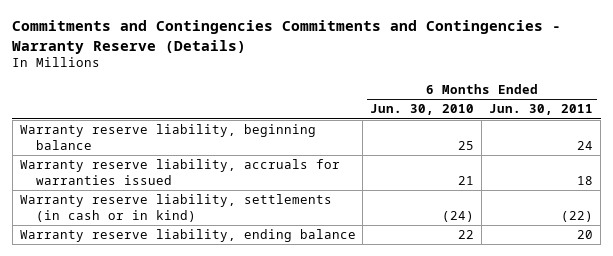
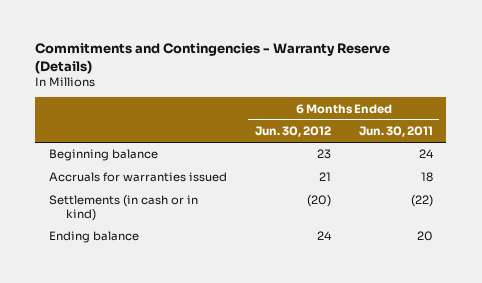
[12,20,562,54] Commitments and Contingencies Commitments and Contingencies - Warranty Reserve (Details) -> [35,43,391,74] Commitments and Contingencies - Warranty Reserve (Details)
[370,104,475,116] Jun. 30, 2010 -> none
none -> [254,126,331,138] Jun. 30, 2012
[19,124,316,150] Warranty reserve liability, beginning balance -> [49,149,159,162] Beginning balance
[19,159,340,185] Warranty reserve liability, accruals for warranties issued -> [49,172,228,183] Accruals for warranties issued
[19,194,332,222] Warranty reserve liability, settlements (in cash or in kind) -> [49,195,199,222] Settlements (in cash or in kind)
[19,229,356,243] Warranty reserve liability, ending balance -> [49,231,140,244] Ending balance

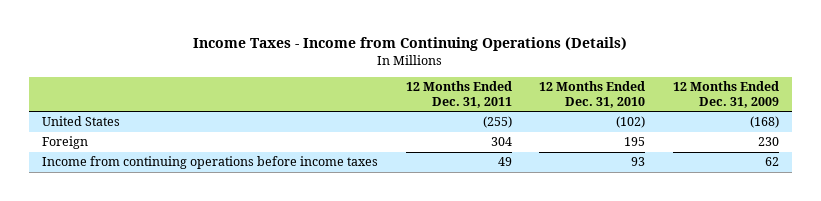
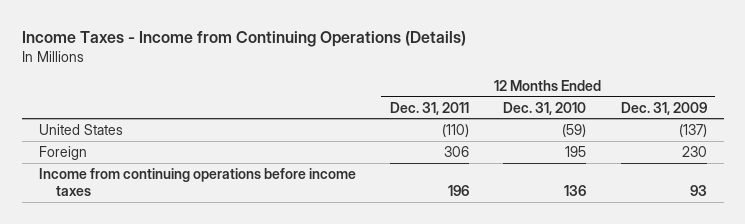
[482,116,512,129] (255) -> [442,123,470,137] (110)
[616,116,646,129] (102) -> [562,123,587,137] (59)
[749,116,779,129] (168) -> [678,123,707,137] (137)
[490,137,512,147] 304 -> [444,145,470,157] 306
[497,157,512,167] 49 -> [448,185,470,197] 196
[631,157,646,167] 93 -> [564,185,587,197] 136
[764,157,779,167] 62 -> [689,185,707,197] 93

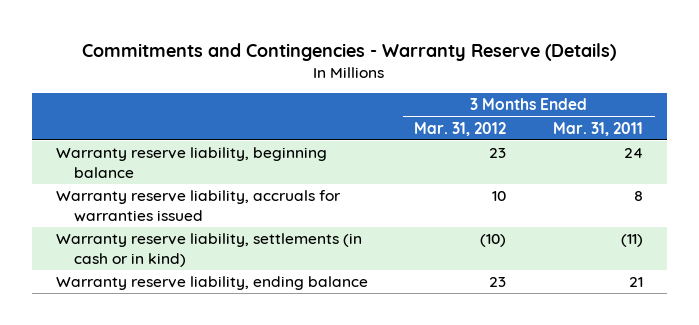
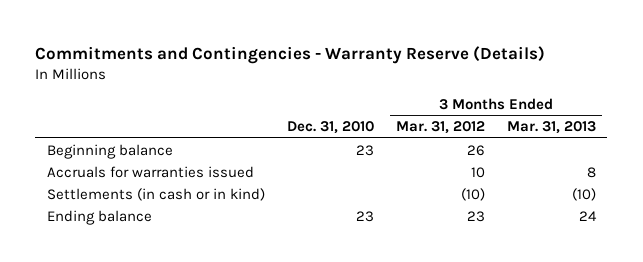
[553,121,644,136] Mar. 31, 2011 -> none
none -> [286,121,374,135] Dec. 31, 2010
none -> [507,121,597,135] Mar. 31, 2013
[55,147,327,178] Warranty reserve liability, beginning balance -> [46,143,173,159] Beginning balance
[489,148,507,159] 23 -> [466,144,485,156] 26
[55,190,341,222] Warranty reserve liability, accruals for warranties issued -> [46,165,254,178] Accruals for warranties issued
[55,233,362,267] Warranty reserve liability, settlements (in cash or in kind) -> [46,187,265,201] Settlements (in cash or in kind)
[55,276,368,291] Warranty reserve liability, ending balance -> [46,209,152,225] Ending balance

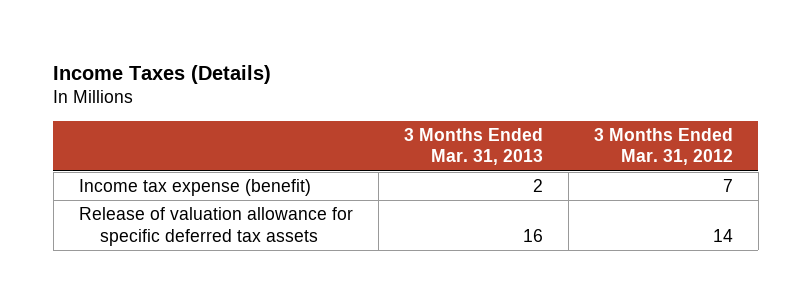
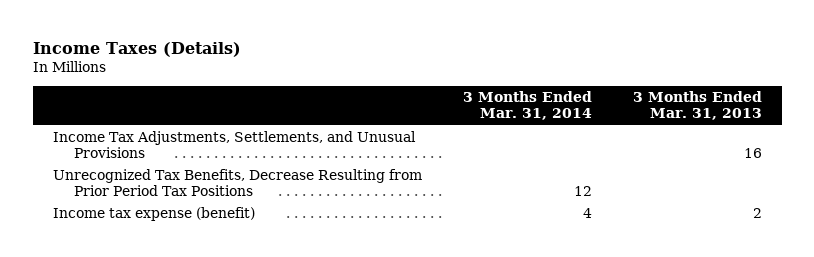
[593,127,733,166] 3 Months Ended Mar. 31, 2012 -> none
none -> [462,91,592,121] 3 Months Ended Mar. 31, 2014
none -> [52,131,416,159] Income Tax Adjustments, Settlements, and Unusual Provisions
none -> [52,169,422,197] Unrecognized Tax Benefits, Decrease Resulting from Prior Period Tax Positions
[78,206,353,246] Release of valuation allowance for specific deferred tax assets -> none

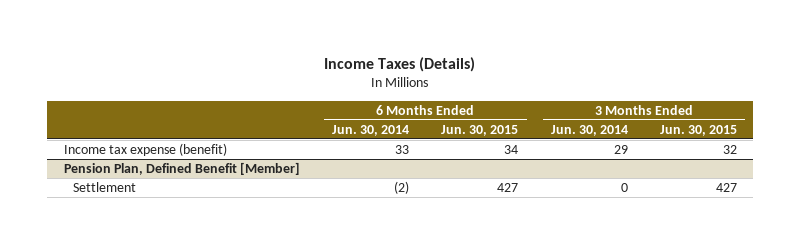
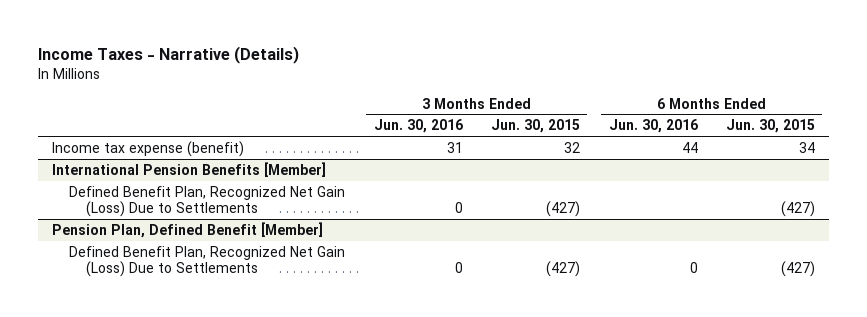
[324,56,476,72] Income Taxes (Details) -> [37,45,299,64] Income Taxes - Narrative (Details)
[331,124,409,136] Jun. 30, 2014 -> none
[550,124,628,136] Jun. 30, 2014 -> none
none -> [373,119,463,134] Jun. 30, 2016
none -> [608,119,698,134] Jun. 30, 2016
none -> [52,161,327,177] International Pension Benefits [Member]
none -> [69,185,346,218] Defined Benefit Plan, Recognized Net Gain (Loss) Due to Settlements
[73,182,137,193] Settlement -> none
none -> [69,245,346,278] Defined Benefit Plan, Recognized Net Gain (Loss) Due to Settlements

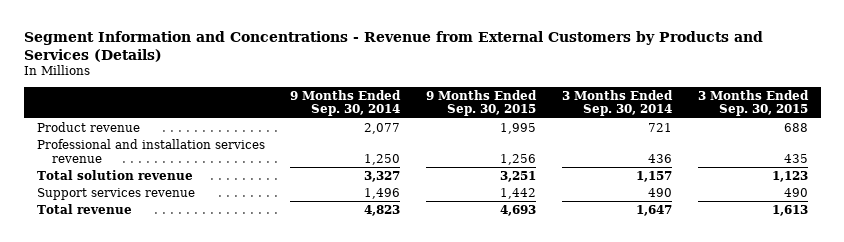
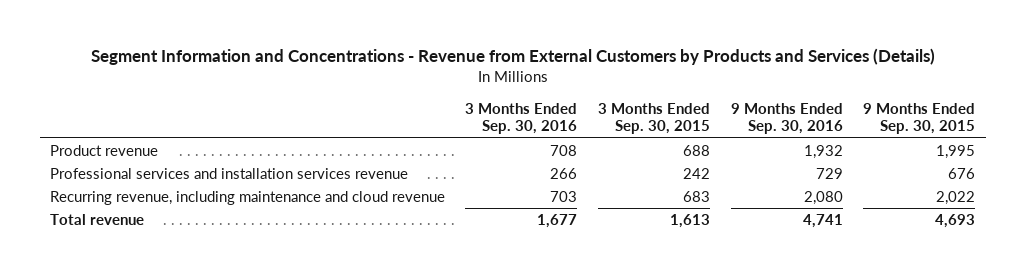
[290,89,402,117] 9 Months Ended Sep. 30, 2014 -> none
[561,89,673,117] 3 Months Ended Sep. 30, 2014 -> none
none -> [465,102,578,135] 3 Months Ended Sep. 30, 2016
none -> [730,102,843,135] 9 Months Ended Sep. 30, 2016
[36,169,193,180] Total solution revenue -> none
[36,187,195,200] Support services revenue -> none
[36,138,265,163] Professional and installation services revenue -> [49,167,408,179] Professional services and installation services revenue
[500,153,537,165] 1,256 -> [948,167,976,179] 676
[783,153,808,163] 435 -> [683,167,711,179] 242
none -> [49,190,445,205] Recurring revenue, including maintenance and cloud revenue

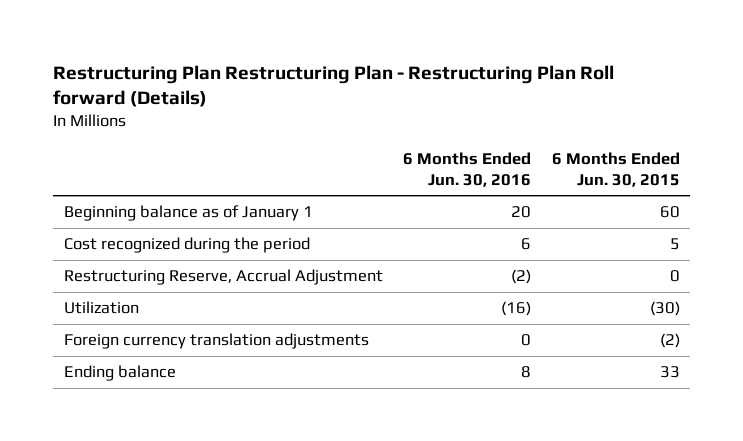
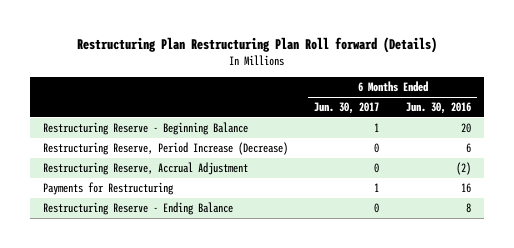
[53,64,615,107] Restructuring Plan Restructuring Plan - Restructuring Plan Roll forward (Details) -> [76,36,437,53] Restructuring Plan Restructuring Plan Roll forward (Details)
[551,151,680,187] 6 Months Ended Jun. 30, 2015 -> none
none -> [314,102,380,115] Jun. 30, 2017
[63,205,313,222] Beginning balance as of January 1 -> [43,122,249,136] Restructuring Reserve - Beginning Balance
[63,237,310,254] Cost recognized during the period -> [43,142,289,156] Restructuring Reserve, Period Increase (Decrease)
[63,301,139,315] Utilization -> none
[63,333,369,350] Foreign currency translation adjustments -> none
none -> [43,182,175,196] Payments for Restructuring
[63,365,176,382] Ending balance -> [43,202,234,216] Restructuring Reserve - Ending Balance

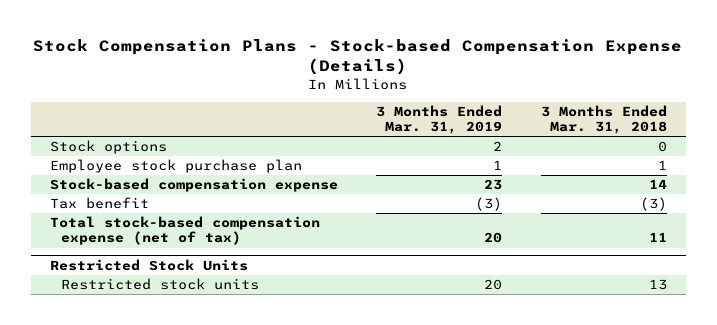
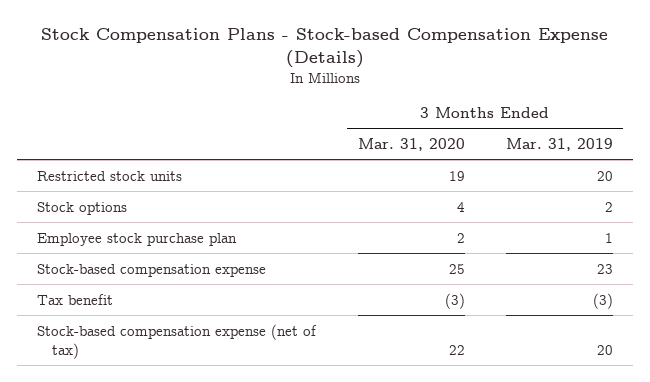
[540,105,667,135] 3 Months Ended Mar. 31, 2018 -> none
none -> [357,137,465,151] Mar. 31, 2020
none -> [37,170,183,181] Restricted stock units
[50,258,249,271] Restricted Stock Units -> none
[61,278,260,291] Restricted stock units -> none
[50,216,321,246] Total stock-based compensation expense (net of tax) -> [37,323,318,359] Stock-based compensation expense (net of tax)

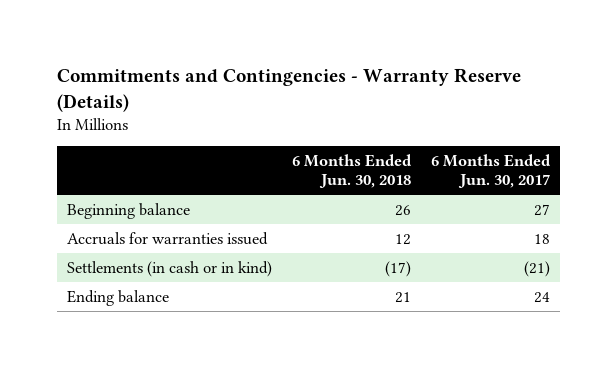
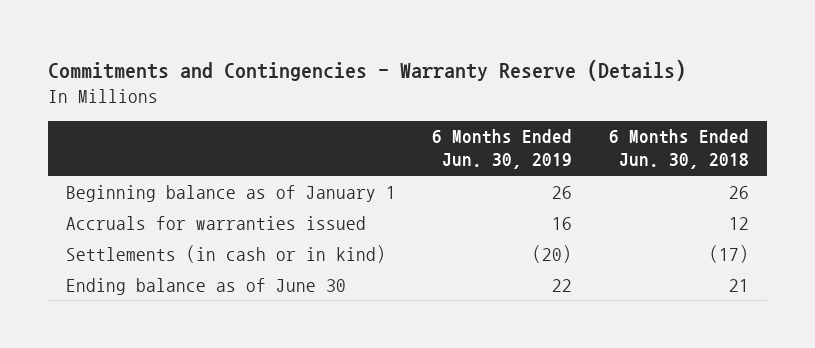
[430,153,551,189] 6 Months Ended Jun. 30, 2017 -> none
none -> [432,129,573,170] 6 Months Ended Jun. 30, 2019
[66,202,190,219] Beginning balance -> [65,184,396,202] Beginning balance as of January 1
[66,289,169,306] Ending balance -> [65,277,346,295] Ending balance as of June 30

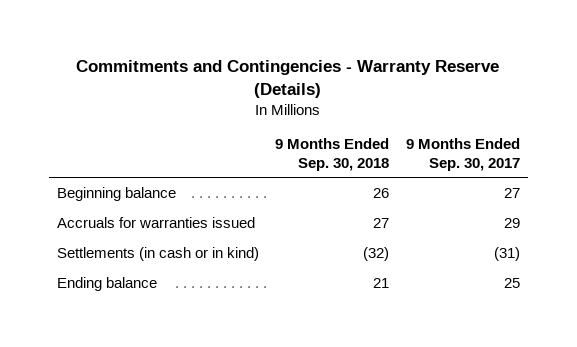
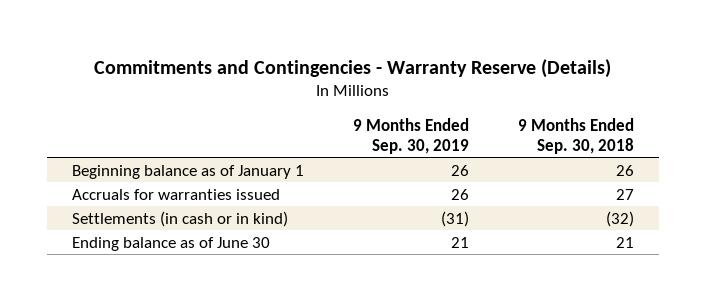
[406,138,521,171] 9 Months Ended Sep. 30, 2017 -> none
none -> [352,117,469,154] 9 Months Ended Sep. 30, 2019
[56,186,176,201] Beginning balance -> [71,164,304,179] Beginning balance as of January 1
[56,276,157,291] Ending balance -> [71,236,270,251] Ending balance as of June 30

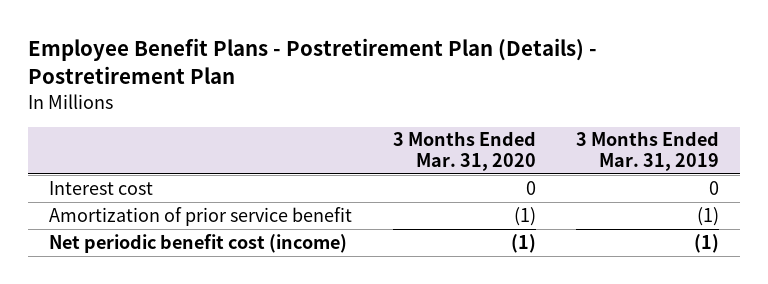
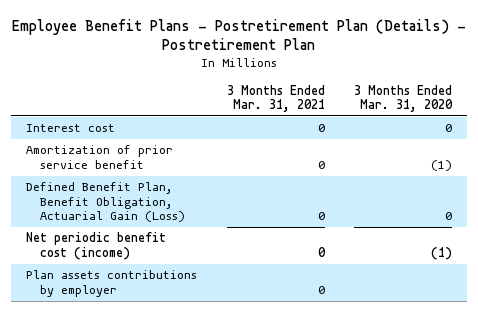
[576,131,720,172] 3 Months Ended Mar. 31, 2019 -> none
none -> [226,84,325,113] 3 Months Ended Mar. 31, 2021
none -> [26,182,185,223] Defined Benefit Plan, Benefit Obligation, Actuarial Gain (Loss)
none -> [26,270,198,297] Plan assets contributions by employer

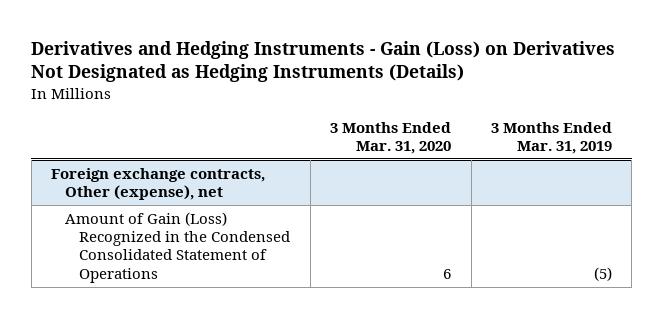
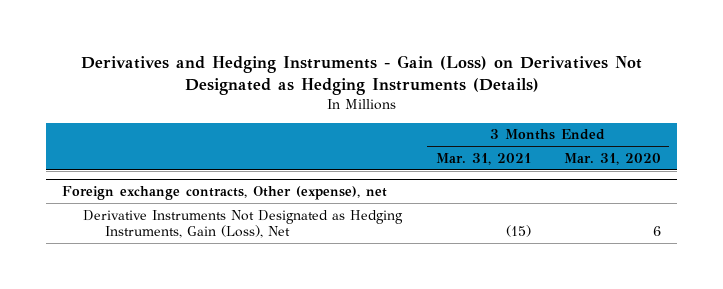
[490,121,612,155] 3 Months Ended Mar. 31, 2019 -> none
none -> [435,152,531,165] Mar. 31, 2021
[65,211,291,283] Amount of Gain (Loss) Recognized in the Condensed Consolidated Statement of Operations -> [83,209,404,239] Derivative Instruments Not Designated as Hedging Instruments, Gain (Loss), Net

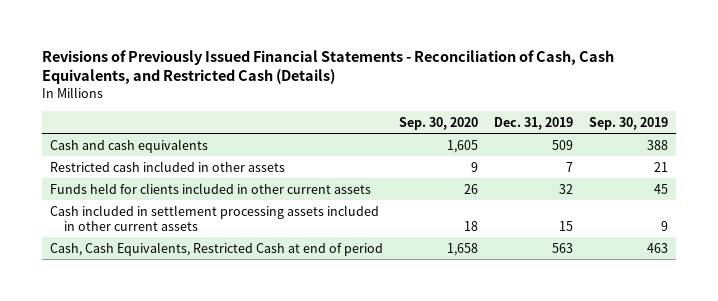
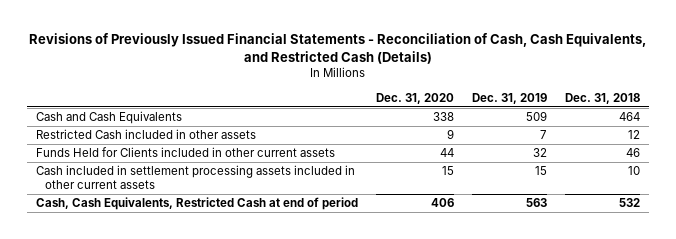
[398,116,478,130] Sep. 30, 2020 -> none
[588,116,668,130] Sep. 30, 2019 -> none
none -> [375,92,454,104] Dec. 31, 2020
none -> [564,92,640,104] Dec. 31, 2018
[50,138,209,153] Cash and cash equivalents -> [35,111,182,125] Cash and Cash Equivalents
[50,160,286,172] Restricted cash included in other assets -> [35,129,256,140] Restricted Cash included in other assets
[50,182,372,194] Funds held for clients included in other current assets -> [35,147,335,158] Funds Held for Clients included in other current assets

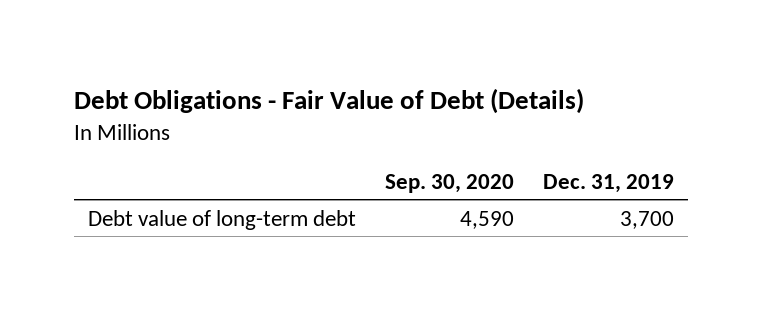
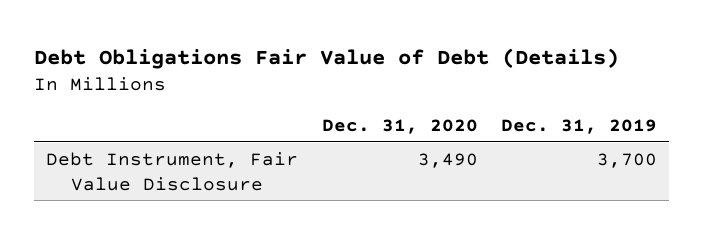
[73,88,584,115] Debt Obligations - Fair Value of Debt (Details) -> [34,48,620,70] Debt Obligations Fair Value of Debt (Details)
[384,173,514,193] Sep. 30, 2020 -> none
none -> [321,119,478,135] Dec. 31, 2020
[88,209,357,230] Debt value of long-term debt -> [45,151,298,192] Debt Instrument, Fair Value Disclosure

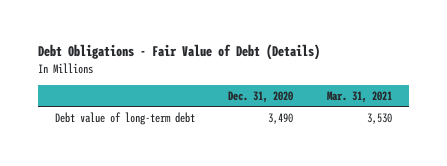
[34,48,620,70] Debt Obligations Fair Value of Debt (Details) -> [37,44,320,61] Debt Obligations - Fair Value of Debt (Details)
[501,119,658,135] Dec. 31, 2019 -> none
none -> [327,90,393,103] Mar. 31, 2021
[45,151,298,192] Debt Instrument, Fair Value Disclosure -> [54,111,195,125] Debt value of long-term debt

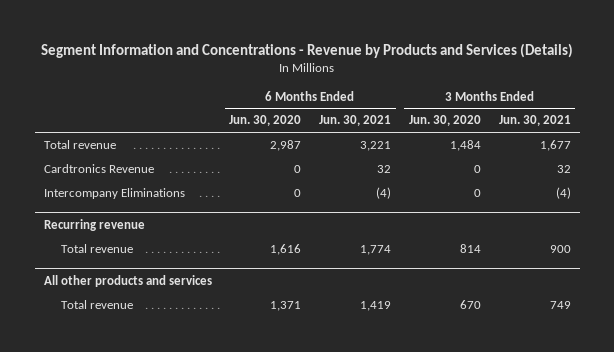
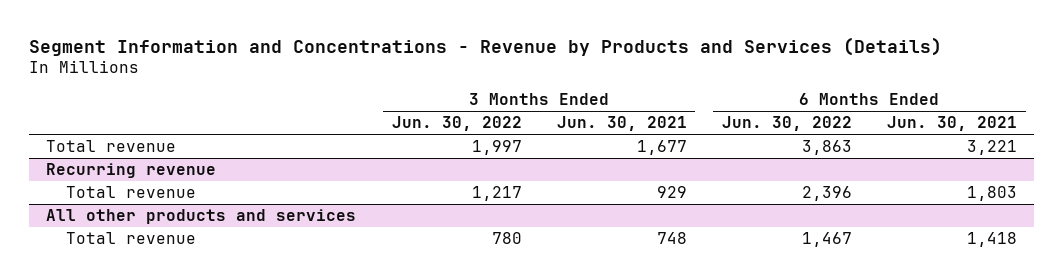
[229,115,302,127] Jun. 30, 2020 -> none
[408,115,481,127] Jun. 30, 2020 -> none
none -> [391,116,522,132] Jun. 30, 2022
none -> [721,116,852,132] Jun. 30, 2022
[43,163,154,173] Cardtronics Revenue -> none
[43,187,185,199] Intercompany Eliminations -> none
[360,244,392,255] 1,774 -> [966,185,1017,201] 1,803
[549,244,571,253] 900 -> [656,185,687,198] 929
[360,300,392,311] 1,419 -> [966,231,1017,247] 1,418
[549,300,571,309] 749 -> [656,231,687,244] 748

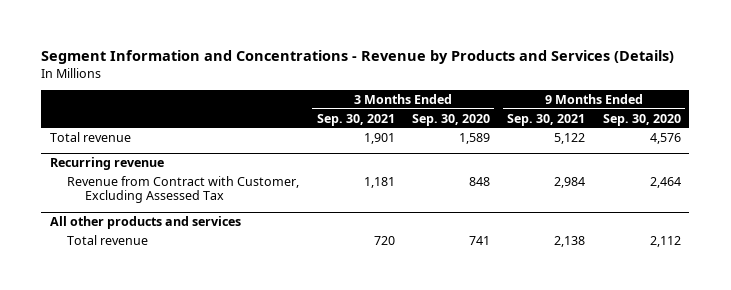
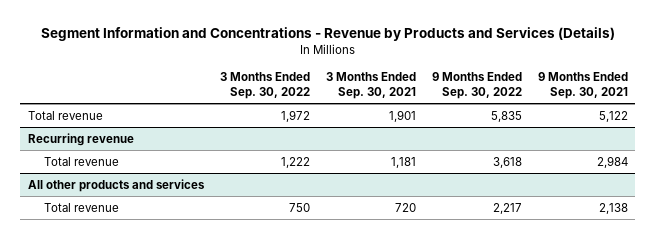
[412,113,491,126] Sep. 30, 2020 -> none
[602,113,681,126] Sep. 30, 2020 -> none
none -> [219,72,310,100] 3 Months Ended Sep. 30, 2022
none -> [431,72,522,100] 9 Months Ended Sep. 30, 2022
[67,175,300,204] Revenue from Contract with Customer, Excluding Assessed Tax -> [44,156,120,166] Total revenue

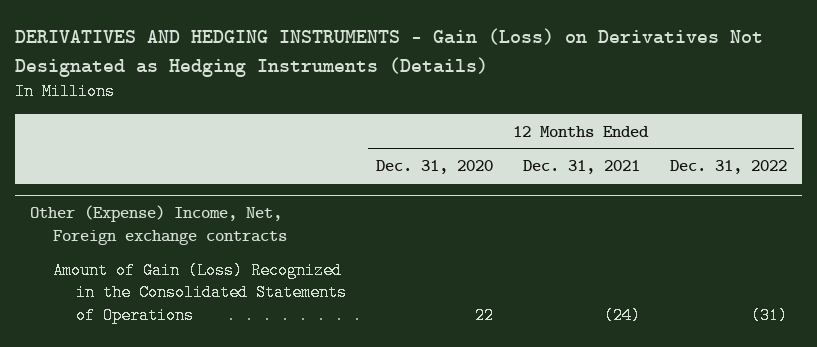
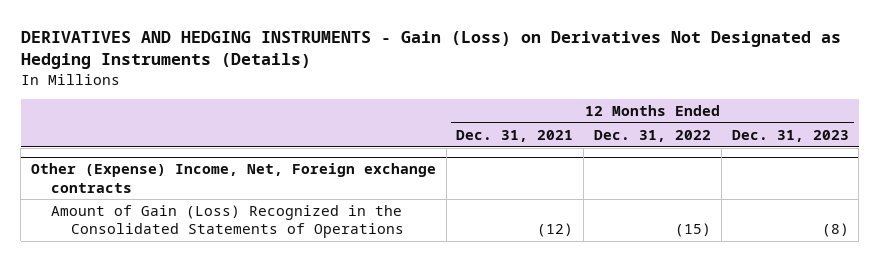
[375,160,493,175] Dec. 31, 2020 -> none
none -> [731,129,849,142] Dec. 31, 2023
[603,307,641,325] (24) -> [537,223,574,238] (12)
[750,307,788,325] (31) -> [675,223,712,238] (15)

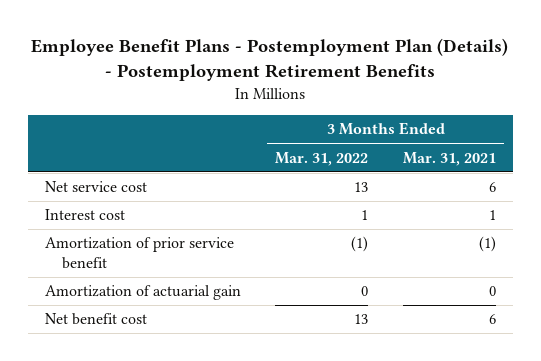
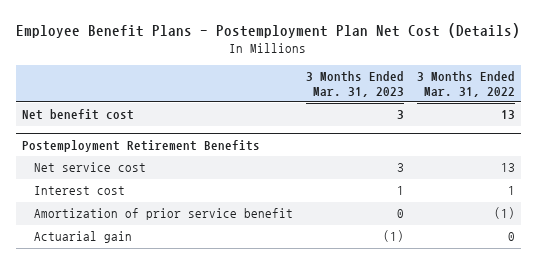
[31,38,509,82] Employee Benefit Plans - Postemployment Plan (Details) - Postemployment Retirement Benefits -> [16,23,521,39] Employee Benefit Plans - Postemployment Plan Net Cost (Details)
[402,151,496,166] Mar. 31, 2021 -> none
none -> [305,70,404,97] 3 Months Ended Mar. 31, 2023
[44,313,147,326] Net benefit cost -> [22,109,135,121] Net benefit cost
none -> [22,139,261,152] Postemployment Retirement Benefits
[44,285,241,301] Amortization of actuarial gain -> [33,231,132,244] Actuarial gain

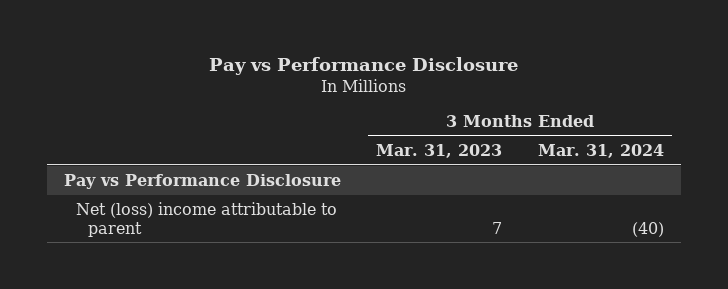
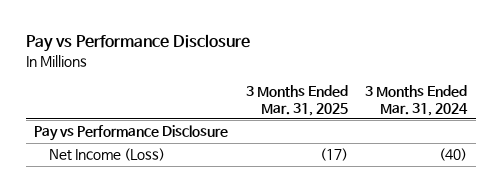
[376,144,503,159] Mar. 31, 2023 -> none
none -> [245,85,348,116] 3 Months Ended Mar. 31, 2025
[75,202,337,237] Net (loss) income attributable to parent -> [49,148,166,162] Net Income (Loss)

